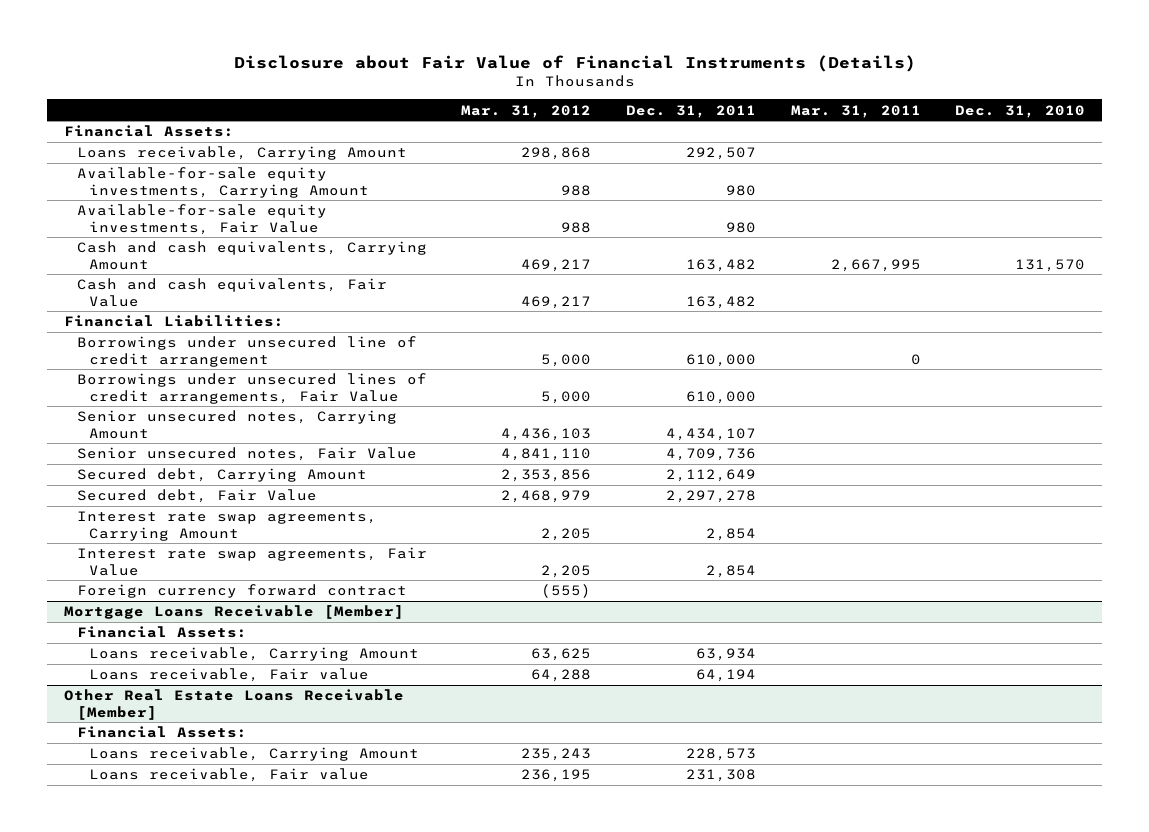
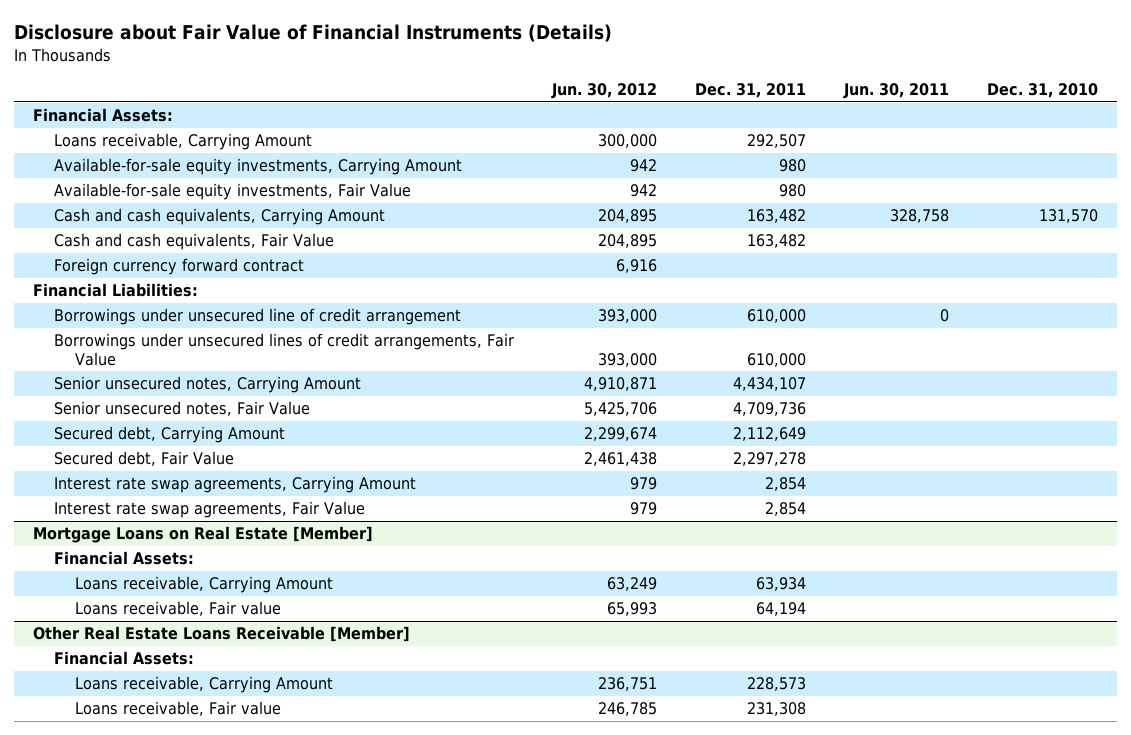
[461,104,592,118] Mar. 31, 2012 -> none
[790,104,921,118] Mar. 31, 2011 -> none
none -> [551,83,658,100] Jun. 30, 2012
none -> [843,83,950,100] Jun. 30, 2011
[76,584,407,599] Foreign currency forward contract -> [54,258,305,276] Foreign currency forward contract
[64,605,405,620] Mortgage Loans Receivable [Member] -> none
none -> [32,526,373,544] Mortgage Loans on Real Estate [Member]

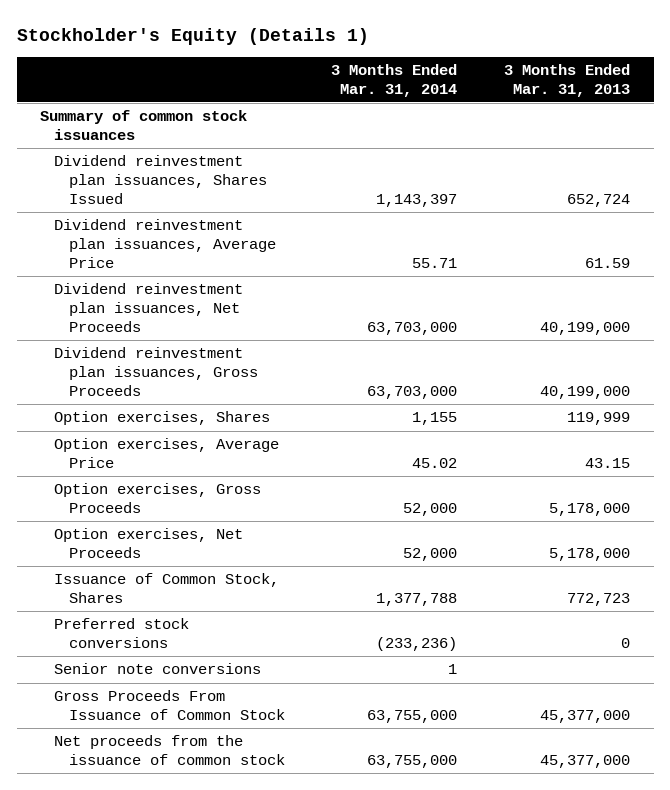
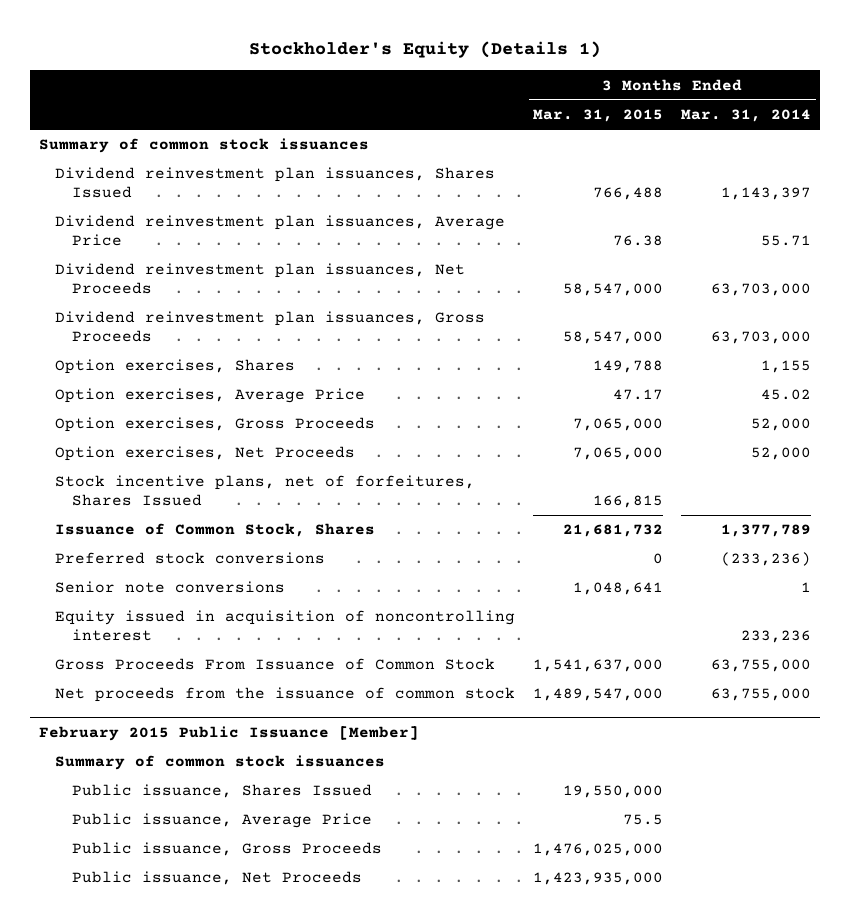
[504,64,631,97] 3 Months Ended Mar. 31, 2013 -> none
none -> [533,109,664,123] Mar. 31, 2015
none -> [55,475,476,506] Stock incentive plans, net of forfeitures, Shares Issued
[376,593,458,607] 1,377,788 -> [721,524,812,538] 1,377,789
none -> [55,610,516,641] Equity issued in acquisition of noncontrolling interest
none -> [38,725,419,741] February 2015 Public Issuance [Member]
none -> [55,755,386,771] Summary of common stock issuances
none -> [71,784,372,799] Public issuance, Shares Issued
none -> [71,813,372,829] Public issuance, Average Price
none -> [71,842,382,857] Public issuance, Gross Proceeds
none -> [71,871,362,886] Public issuance, Net Proceeds

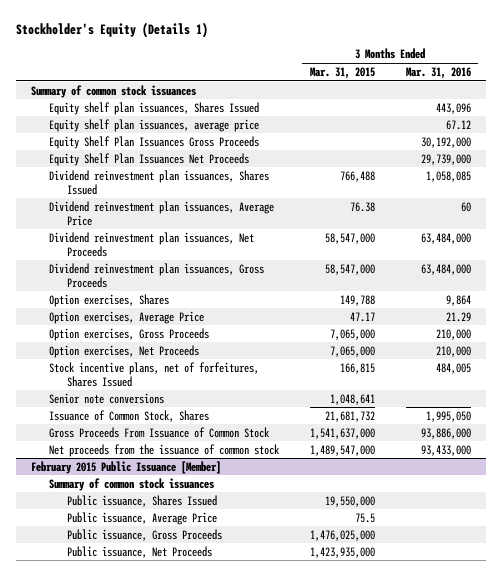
[681,109,812,123] Mar. 31, 2014 -> none
none -> [405,66,471,79] Mar. 31, 2016
none -> [49,101,260,115] Equity shelf plan issuances, Shares Issued
none -> [49,118,260,132] Equity shelf plan issuances, average price
none -> [49,135,260,149] Equity Shelf Plan Issuances Gross Proceeds
none -> [49,152,250,166] Equity Shelf Plan Issuances Net Proceeds
[55,552,326,565] Preferred stock conversions -> none
[55,610,516,641] Equity issued in acquisition of noncontrolling interest -> none
[55,523,376,538] Issuance of Common Stock, Shares -> [49,409,210,422] Issuance of Common Stock, Shares

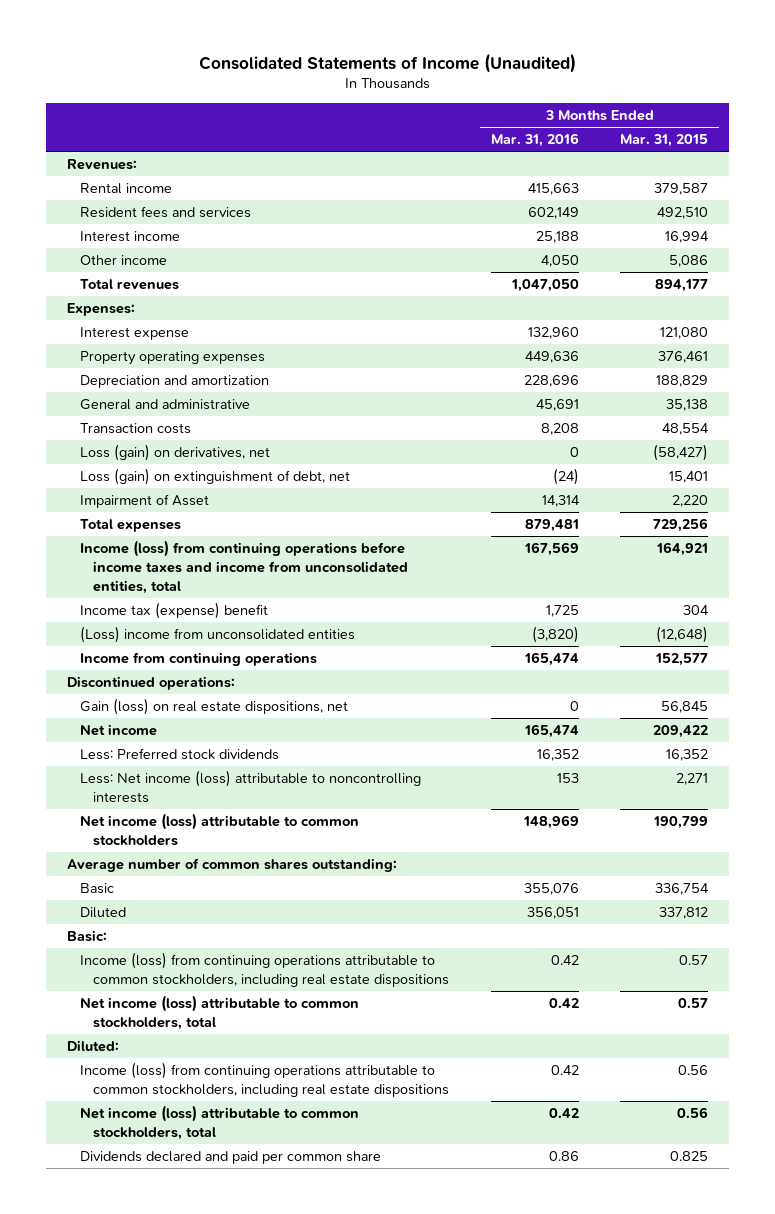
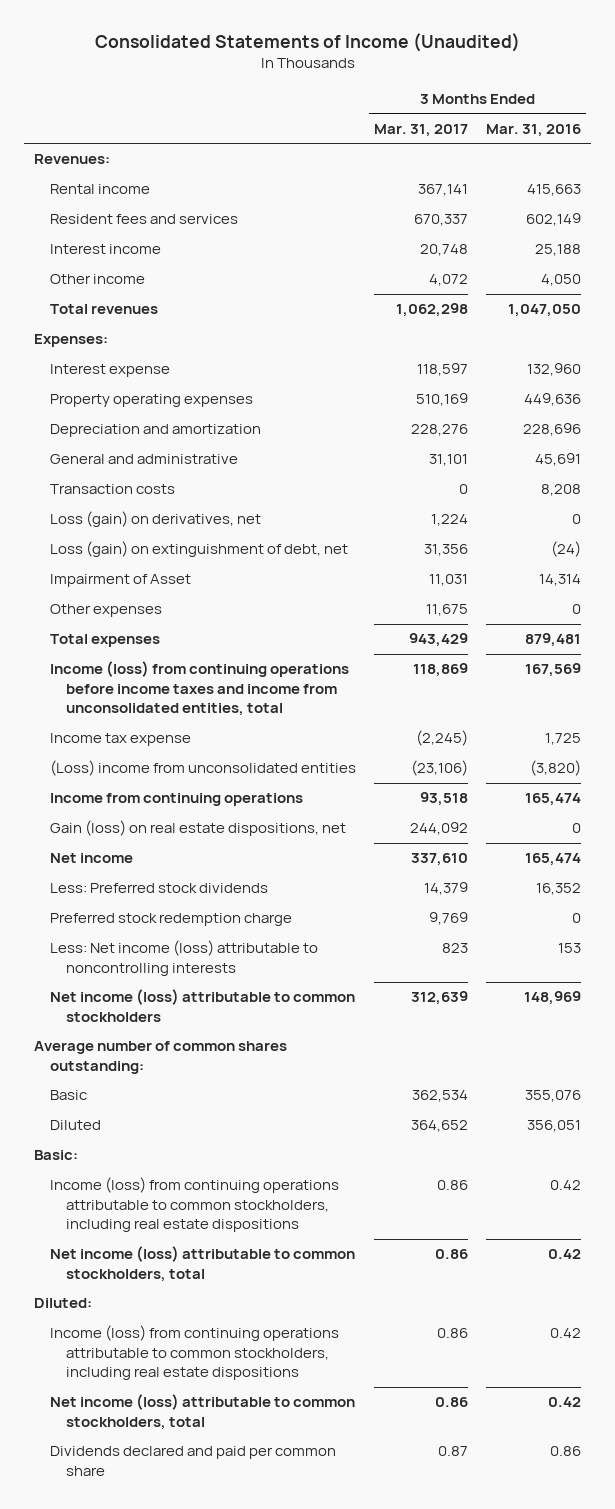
[620,134,709,148] Mar. 31, 2015 -> none
none -> [373,123,468,137] Mar. 31, 2017
none -> [49,604,162,618] Other expenses
[80,602,269,620] Income tax (expense) benefit -> [49,733,191,747] Income tax expense
[66,676,235,691] Discontinued operations: -> none
none -> [49,913,292,927] Preferred stock redemption charge

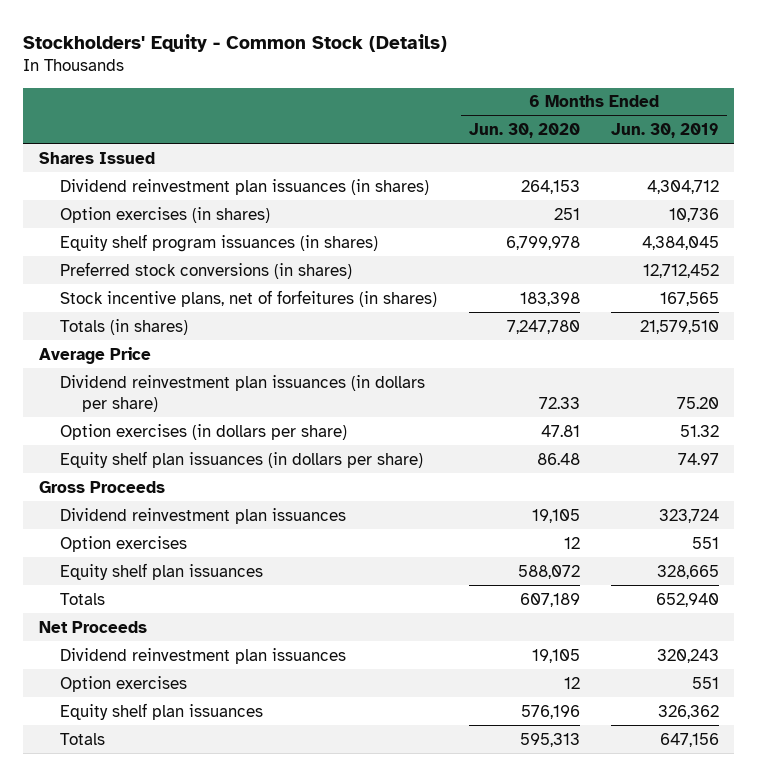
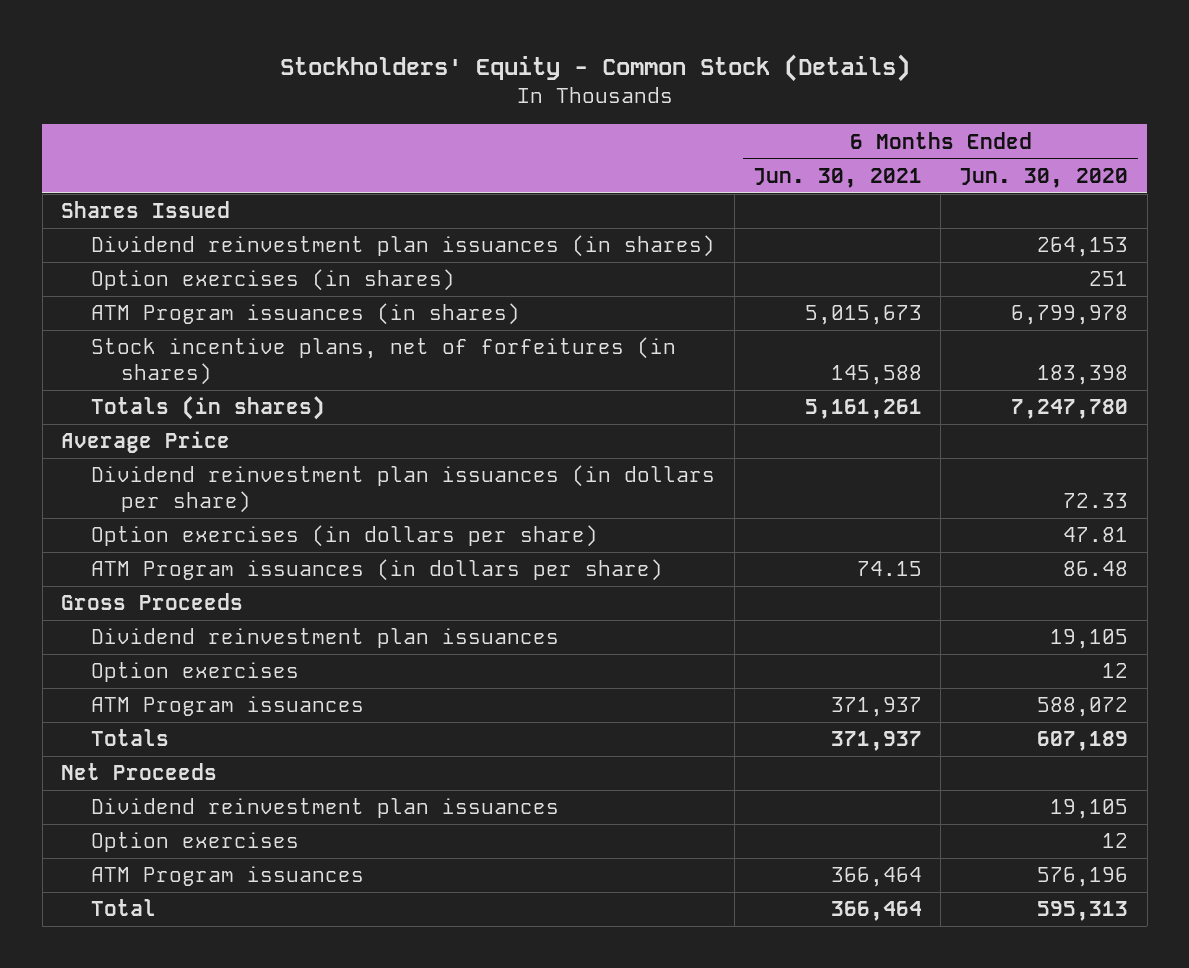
[610,123,719,139] Jun. 30, 2019 -> none
none -> [752,167,922,188] Jun. 30, 2021
[60,261,353,279] Preferred stock conversions (in shares) -> none
[60,233,379,252] Equity shelf program issuances (in shares) -> [91,303,521,326] ATM Program issuances (in shares)
[60,450,424,468] Equity shelf plan issuances (in dollars per share) -> [91,559,664,582] ATM Program issuances (in dollars per share)
[60,562,264,580] Equity shelf plan issuances -> [91,696,365,717] ATM Program issuances
[60,702,264,720] Equity shelf plan issuances -> [91,866,365,887] ATM Program issuances
[60,732,106,745] Totals -> [91,899,157,917] Total

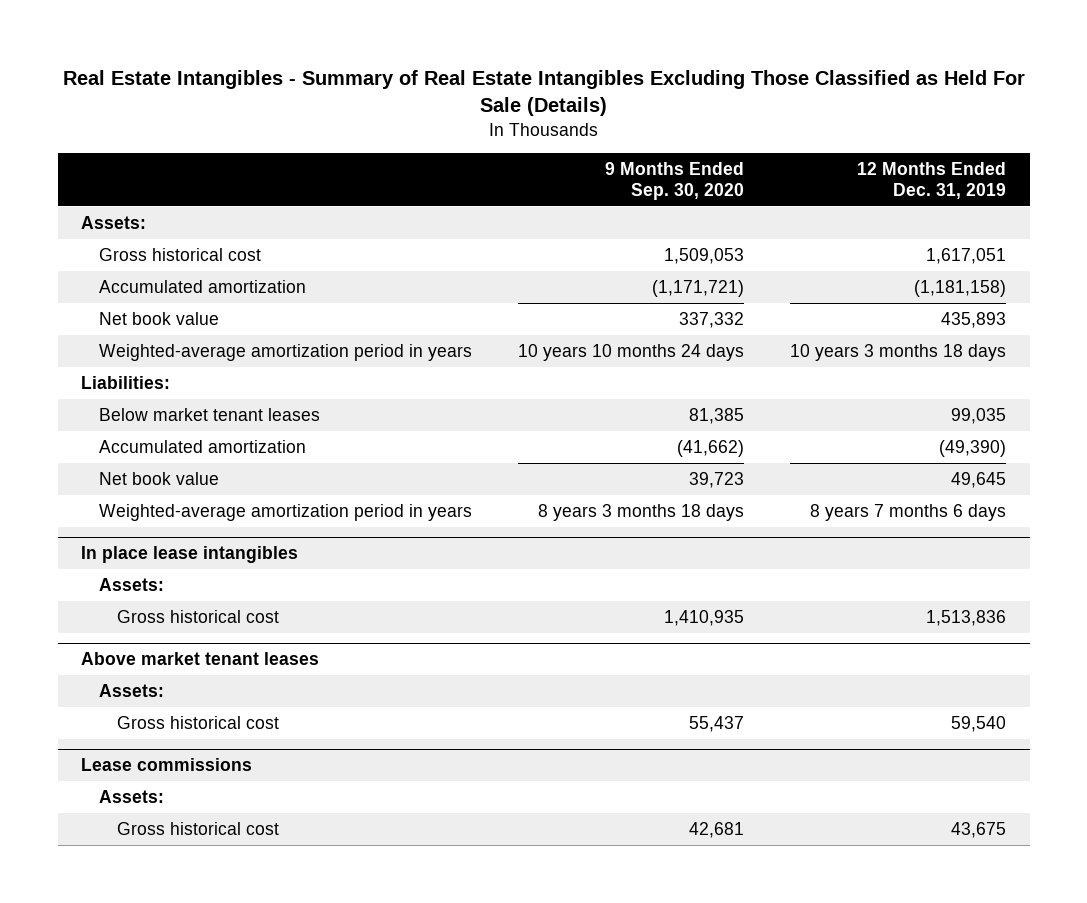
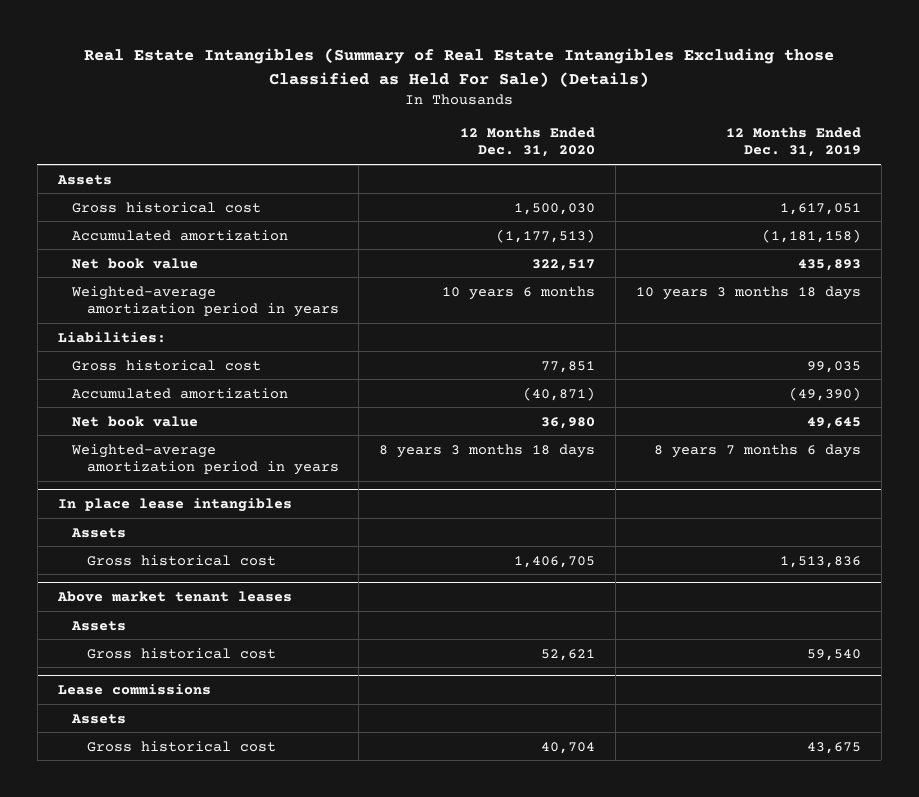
[62,69,1025,117] Real Estate Intangibles - Summary of Real Estate Intangibles Excluding Those Classified as Held For Sale (Details) -> [84,48,835,87] Real Estate Intangibles (Summary of Real Estate Intangibles Excluding those Classified as Held For Sale) (Details)
[605,162,745,200] 9 Months Ended Sep. 30, 2020 -> none
none -> [460,127,596,158] 12 Months Ended Dec. 31, 2020
[80,215,146,229] Assets: -> [56,174,112,185] Assets
[98,407,320,421] Below market tenant leases -> [72,359,262,371] Gross historical cost
[98,577,164,591] Assets: -> [71,527,127,538] Assets
[98,683,164,697] Assets: -> [71,620,127,631] Assets
[98,789,164,803] Assets: -> [71,713,127,724] Assets

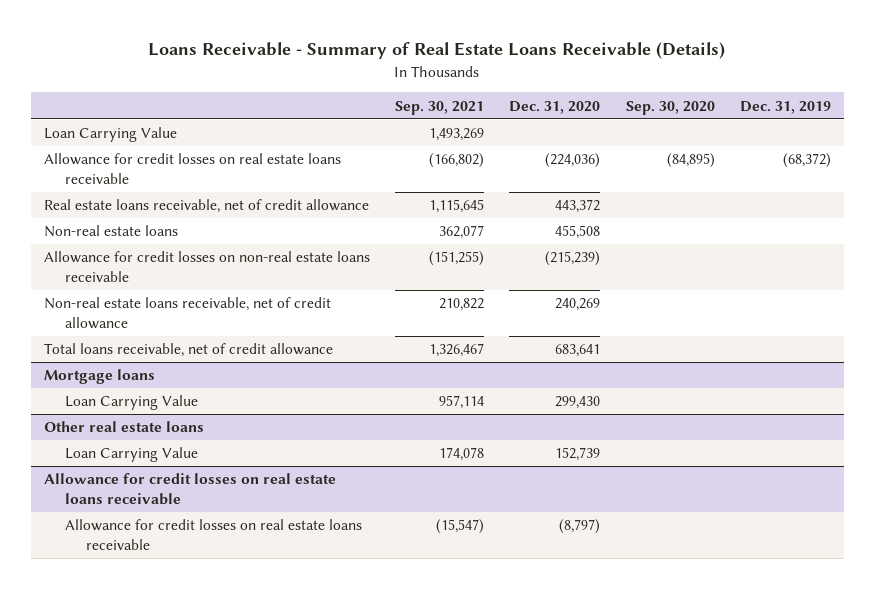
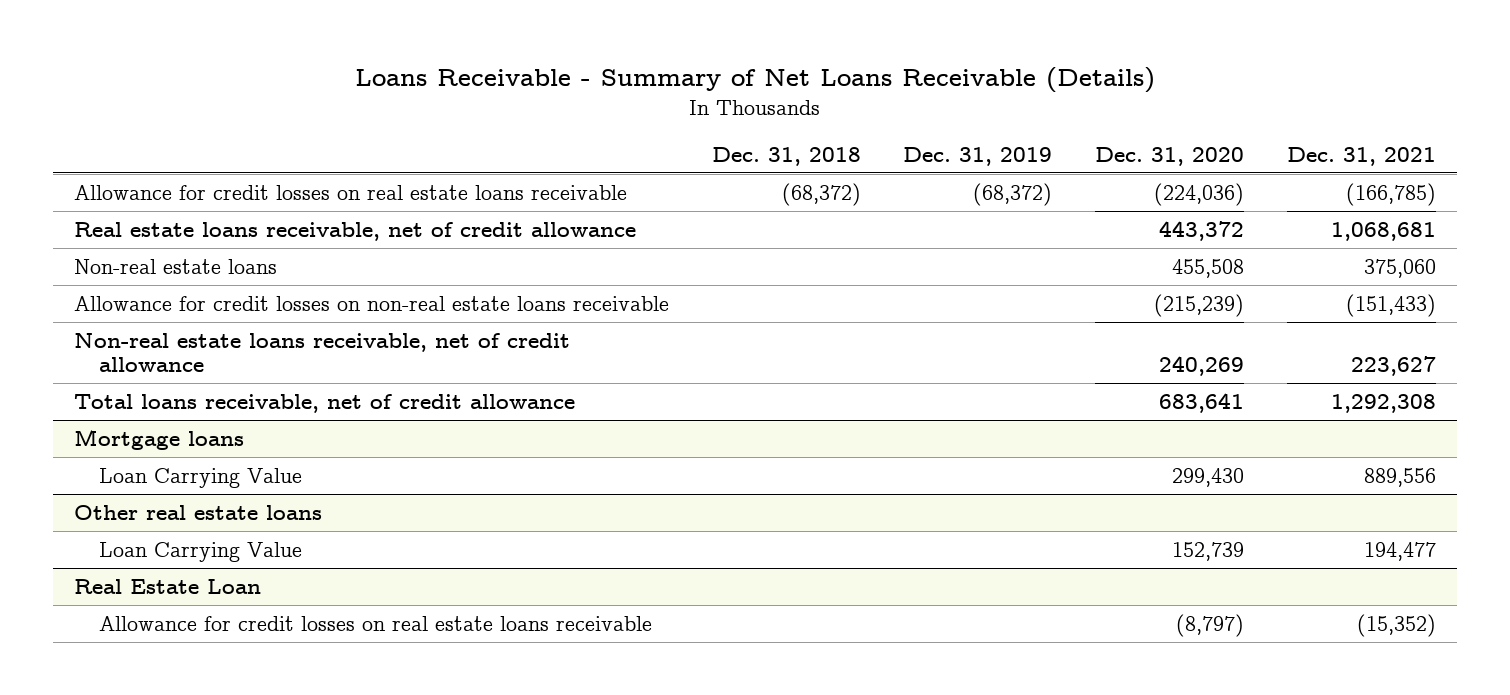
[148,42,726,60] Loans Receivable - Summary of Real Estate Loans Receivable (Details) -> [354,67,1155,94] Loans Receivable - Summary of Net Loans Receivable (Details)
[394,100,484,115] Sep. 30, 2021 -> none
[625,100,715,115] Sep. 30, 2020 -> none
none -> [711,146,861,166] Dec. 31, 2018
none -> [1286,146,1436,166] Dec. 31, 2021
[43,127,177,143] Loan Carrying Value -> none
[43,473,336,506] Allowance for credit losses on real estate loans receivable -> [74,578,262,594] Real Estate Loan

